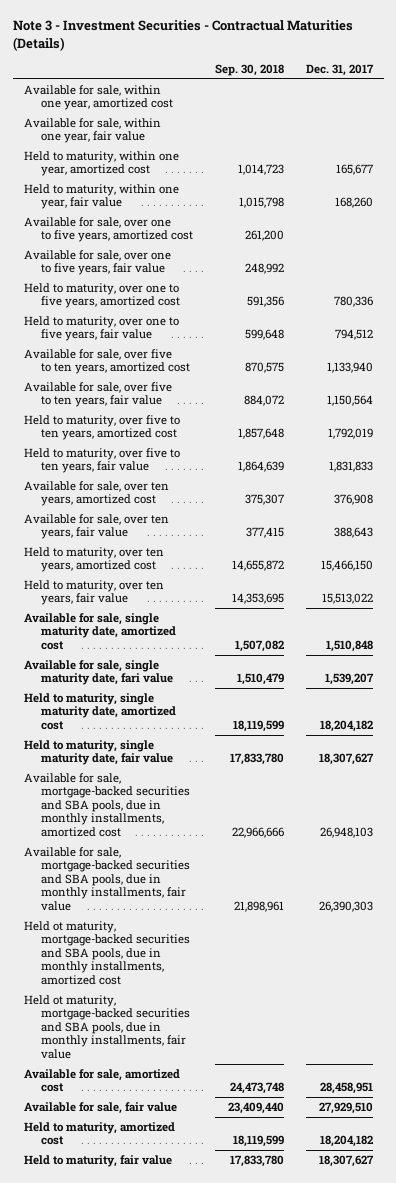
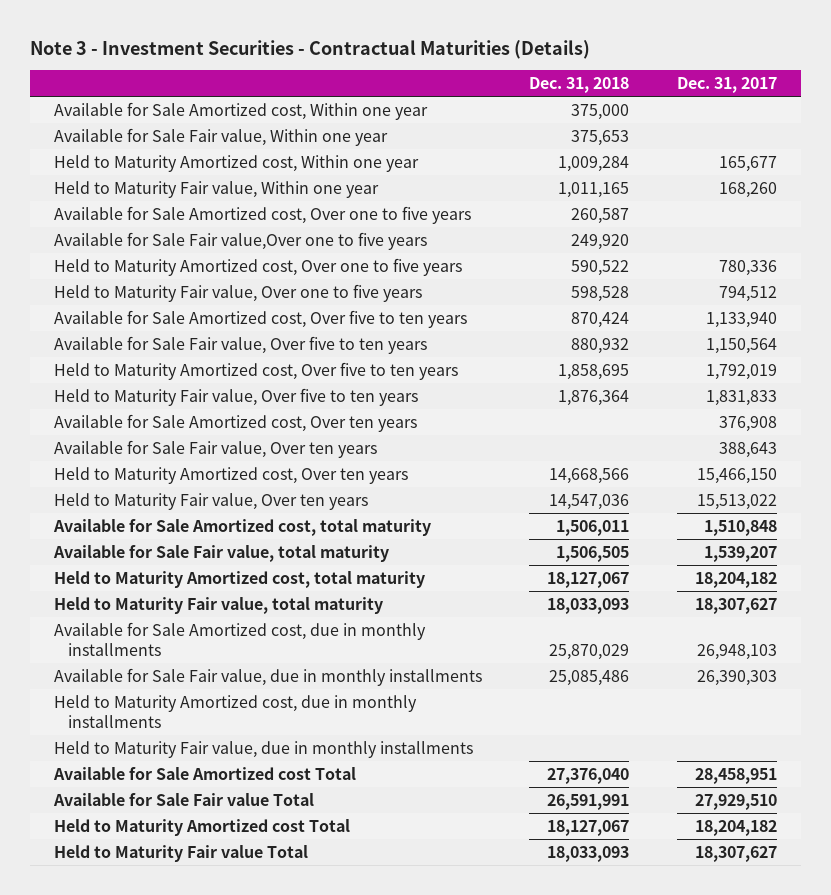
[214,64,284,77] Sep. 30, 2018 -> none
none -> [529,77,630,94] Dec. 31, 2018
[23,84,173,111] Available for sale, within one year, amortized cost -> [53,101,428,120] Available for Sale Amortized cost, Within one year
[23,117,161,144] Available for sale, within one year, fair value -> [53,127,388,146] Available for Sale Fair value, Within one year
[23,150,179,177] Held to maturity, within one year, amortized cost -> [53,154,419,172] Held to Maturity Amortized cost, Within one year
[23,183,179,210] Held to maturity, within one year, fair value -> [53,180,379,198] Held to Maturity Fair value, Within one year
[23,216,193,243] Available for sale, over one to five years, amortized cost -> [53,205,471,224] Available for Sale Amortized cost, Over one to five years
[23,249,171,276] Available for sale, over one to five years, fair value -> [53,231,427,250] Available for Sale Fair value,Over one to five years
[23,282,180,309] Held to maturity, over one to five years, amortized cost -> [53,257,462,276] Held to Maturity Amortized cost, Over one to five years
[23,315,179,342] Held to maturity, over one to five years, fair value -> [53,283,422,302] Held to Maturity Fair value, Over one to five years
[23,348,190,375] Available for sale, over five to ten years, amortized cost -> [53,309,467,328] Available for Sale Amortized cost, Over five to ten years
[23,381,172,408] Available for sale, over five to ten years, fair value -> [53,335,427,354] Available for Sale Fair value, Over five to ten years
[23,414,180,441] Held to maturity, over five to ten years, amortized cost -> [53,361,458,380] Held to Maturity Amortized cost, Over five to ten years
[23,447,180,474] Held to maturity, over five to ten years, fair value -> [53,387,418,406] Held to Maturity Fair value, Over five to ten years
[23,480,169,507] Available for sale, over ten years, amortized cost -> [53,413,417,432] Available for Sale Amortized cost, Over ten years
[23,513,169,540] Available for sale, over ten years, fair value -> [53,439,377,458] Available for Sale Fair value, Over ten years
[23,546,164,573] Held to maturity, over ten years, amortized cost -> [53,466,408,484] Held to Maturity Amortized cost, Over ten years
[23,579,164,606] Held to maturity, over ten years, fair value -> [53,492,368,510] Held to Maturity Fair value, Over ten years
[23,612,176,650] Available for sale, single maturity date, amortized cost -> [52,518,431,536] Available for Sale Amortized cost, total maturity
[23,659,173,686] Available for sale, single maturity date, fari value -> [52,544,389,562] Available for Sale Fair value, total maturity
[23,692,176,730] Held to maturity, single maturity date, amortized cost -> [53,570,425,588] Held to Maturity Amortized cost, total maturity
[23,739,173,766] Held to maturity, single maturity date, fair value -> [53,596,383,614] Held to Maturity Fair value, total maturity
[23,772,190,837] Available for sale, mortgage-backed securities and SBA pools, due in monthly installments, amortized cost -> [53,621,426,656] Available for Sale Amortized cost, due in monthly installments
[23,846,190,911] Available for sale, mortgage-backed securities and SBA pools, due in monthly installments, fair value -> [53,667,482,686] Available for Sale Fair value, due in monthly installments
[23,920,190,985] Held ot maturity, mortgage-backed securities and SBA pools, due in monthly installments, amortized cost -> [53,694,417,728] Held to Maturity Amortized cost, due in monthly installments
[23,994,190,1059] Held ot maturity, mortgage-backed securities and SBA pools, due in monthly installments, fair value -> [53,740,473,758] Held to Maturity Fair value, due in monthly installments
[23,1068,180,1093] Available for sale, amortized cost -> [52,766,356,780] Available for Sale Amortized cost Total
[23,1101,177,1114] Available for sale, fair value -> [52,792,314,806] Available for Sale Fair value Total
[23,1121,175,1146] Held to maturity, amortized cost -> [53,818,350,836] Held to Maturity Amortized cost Total
[23,1154,172,1167] Held to maturity, fair value -> [53,844,308,862] Held to Maturity Fair value Total

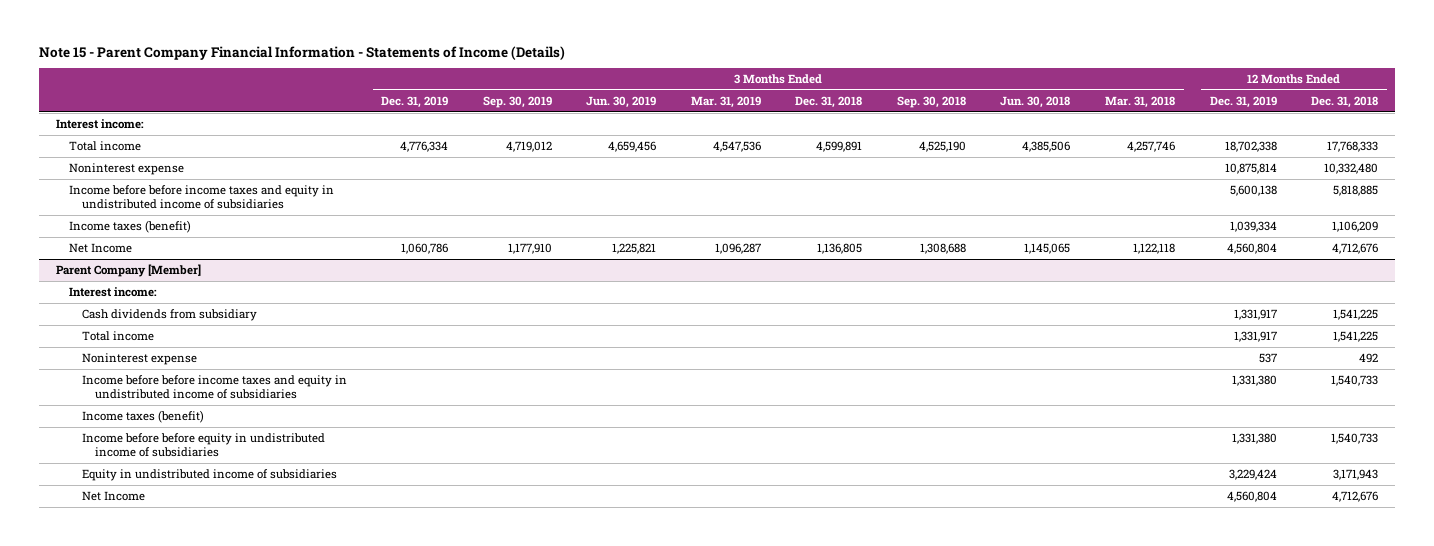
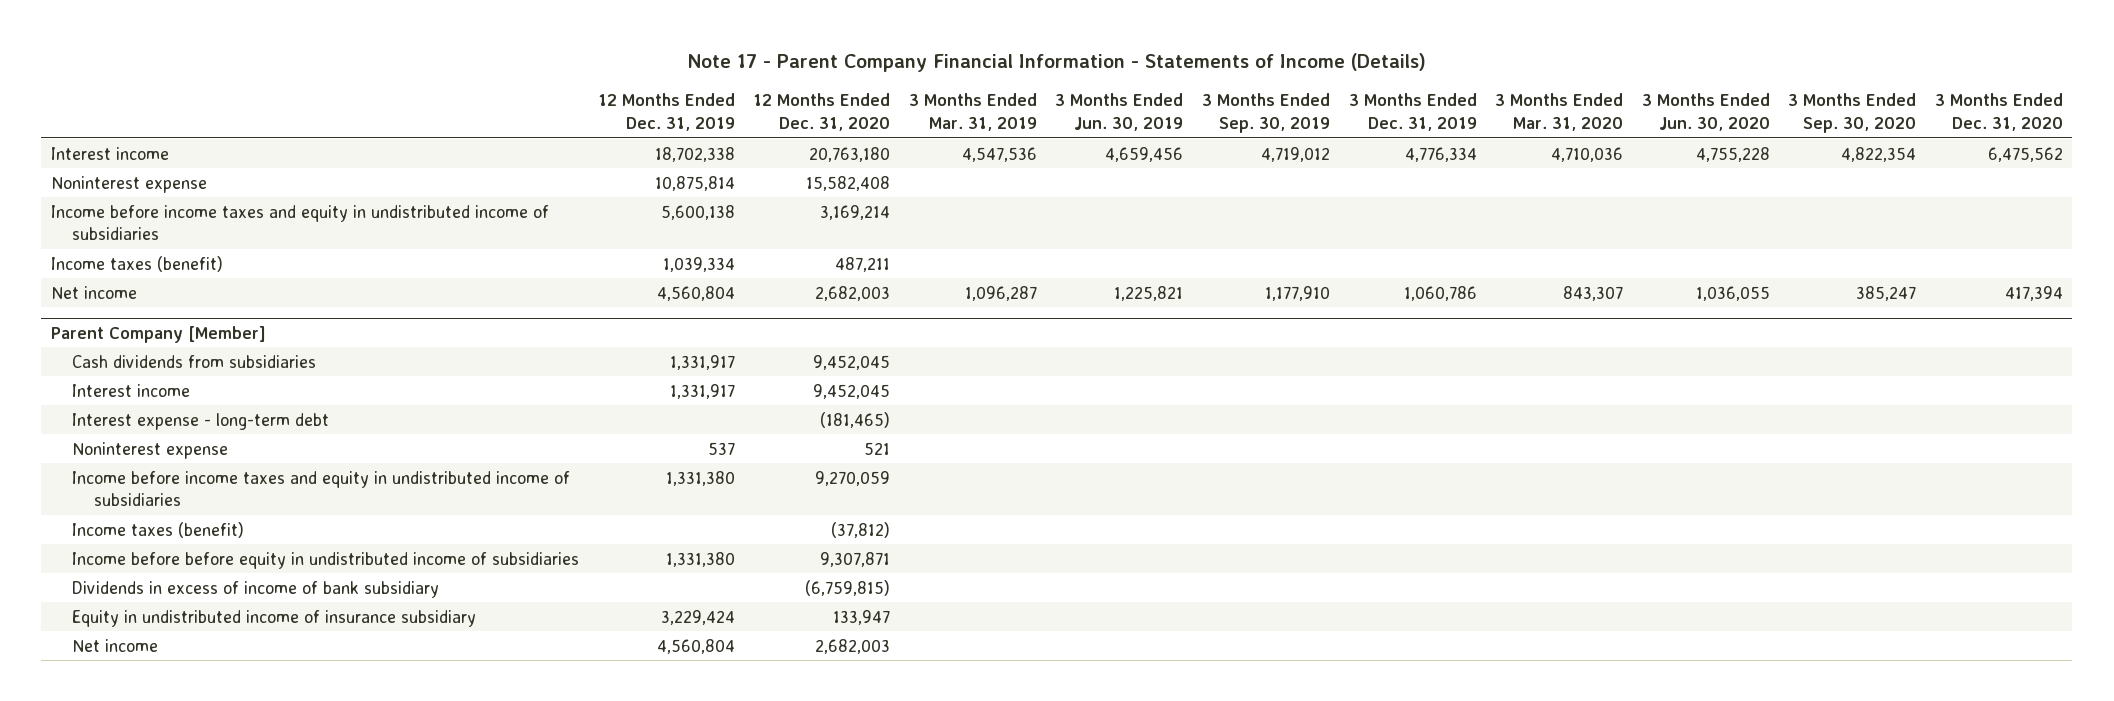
[38,45,565,60] Note 15 - Parent Company Financial Information - Statements of Income (Details) -> [686,53,1426,73] Note 17 - Parent Company Financial Information - Statements of Income (Details)
[795,96,863,109] Dec. 31, 2018 -> none
[896,96,966,109] Sep. 30, 2018 -> none
[1000,96,1071,109] Jun. 30, 2018 -> none
[1104,96,1175,109] Mar. 31, 2018 -> none
[1311,96,1379,109] Dec. 31, 2018 -> none
none -> [753,93,891,131] 12 Months Ended Dec. 31, 2020
none -> [1495,93,1624,131] 3 Months Ended Mar. 31, 2020
none -> [1641,93,1770,131] 3 Months Ended Jun. 30, 2020
none -> [1788,93,1917,133] 3 Months Ended Sep. 30, 2020
none -> [1934,93,2063,131] 3 Months Ended Dec. 31, 2020
[55,119,144,130] Interest income: -> none
[68,141,141,152] Total income -> [50,146,169,160] Interest income
[68,185,334,209] Income before before income taxes and equity in undistributed income of subsidiaries -> [50,204,549,240] Income before income taxes and equity in undistributed income of subsidiaries
[68,243,132,254] Net Income -> [50,285,137,299] Net income
[68,287,157,298] Interest income: -> none
[81,309,257,322] Cash dividends from subsidiary -> [72,354,317,368] Cash dividends from subsidiaries
[81,331,154,342] Total income -> [72,383,191,397] Interest income
none -> [72,412,330,430] Interest expense - long-term debt
[81,375,347,399] Income before before income taxes and equity in undistributed income of subsidiaries -> [72,470,571,506] Income before income taxes and equity in undistributed income of subsidiaries
none -> [72,580,440,598] Dividends in excess of income of bank subsidiary
[81,469,337,482] Equity in undistributed income of subsidiaries -> [72,609,477,627] Equity in undistributed income of insurance subsidiary
[81,491,145,502] Net Income -> [72,638,159,652] Net income

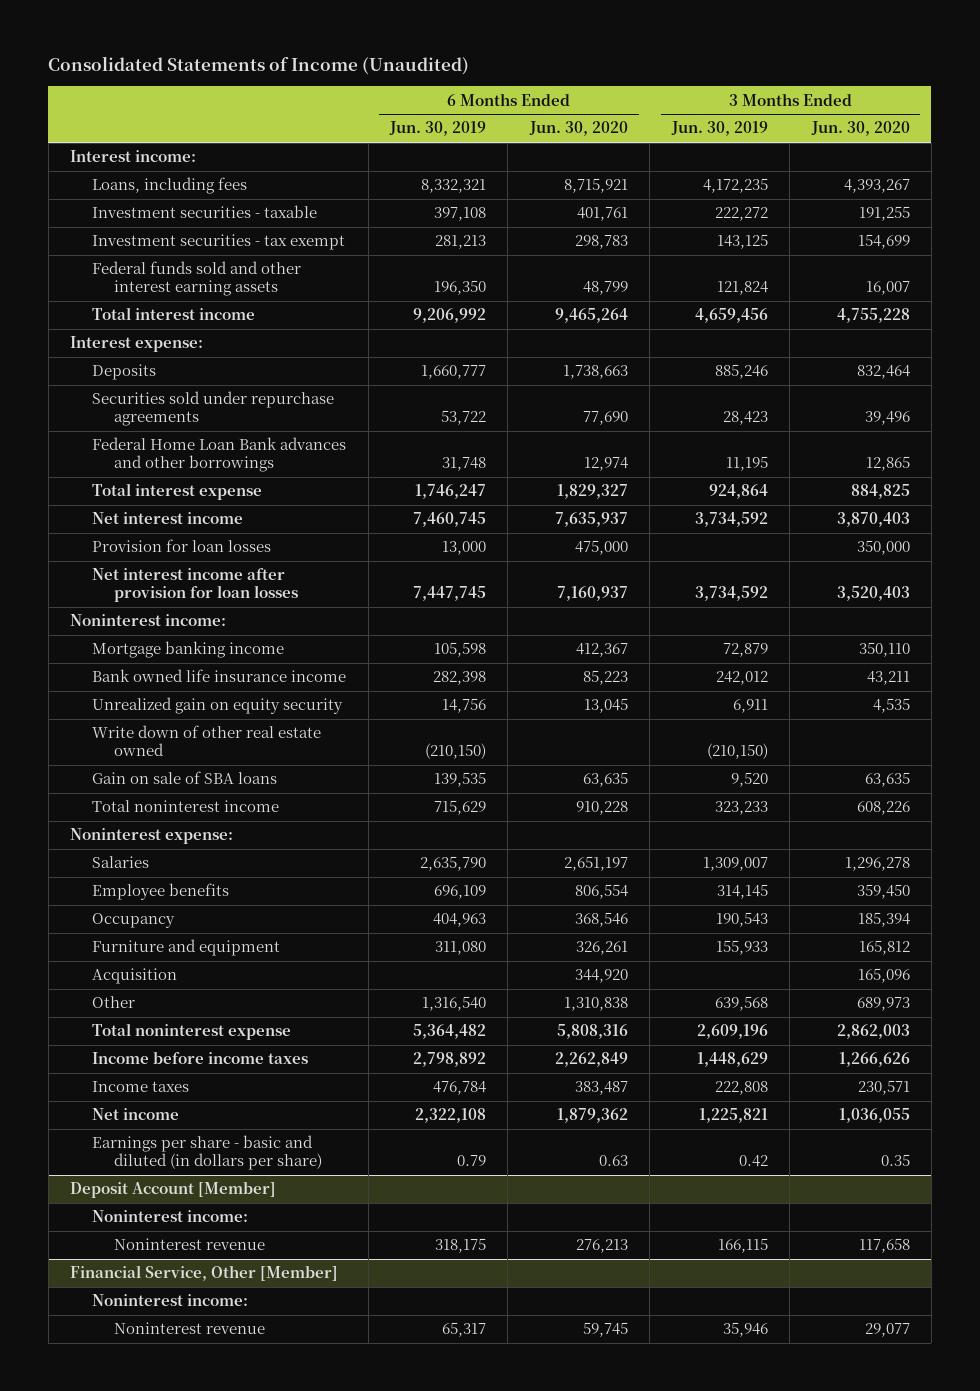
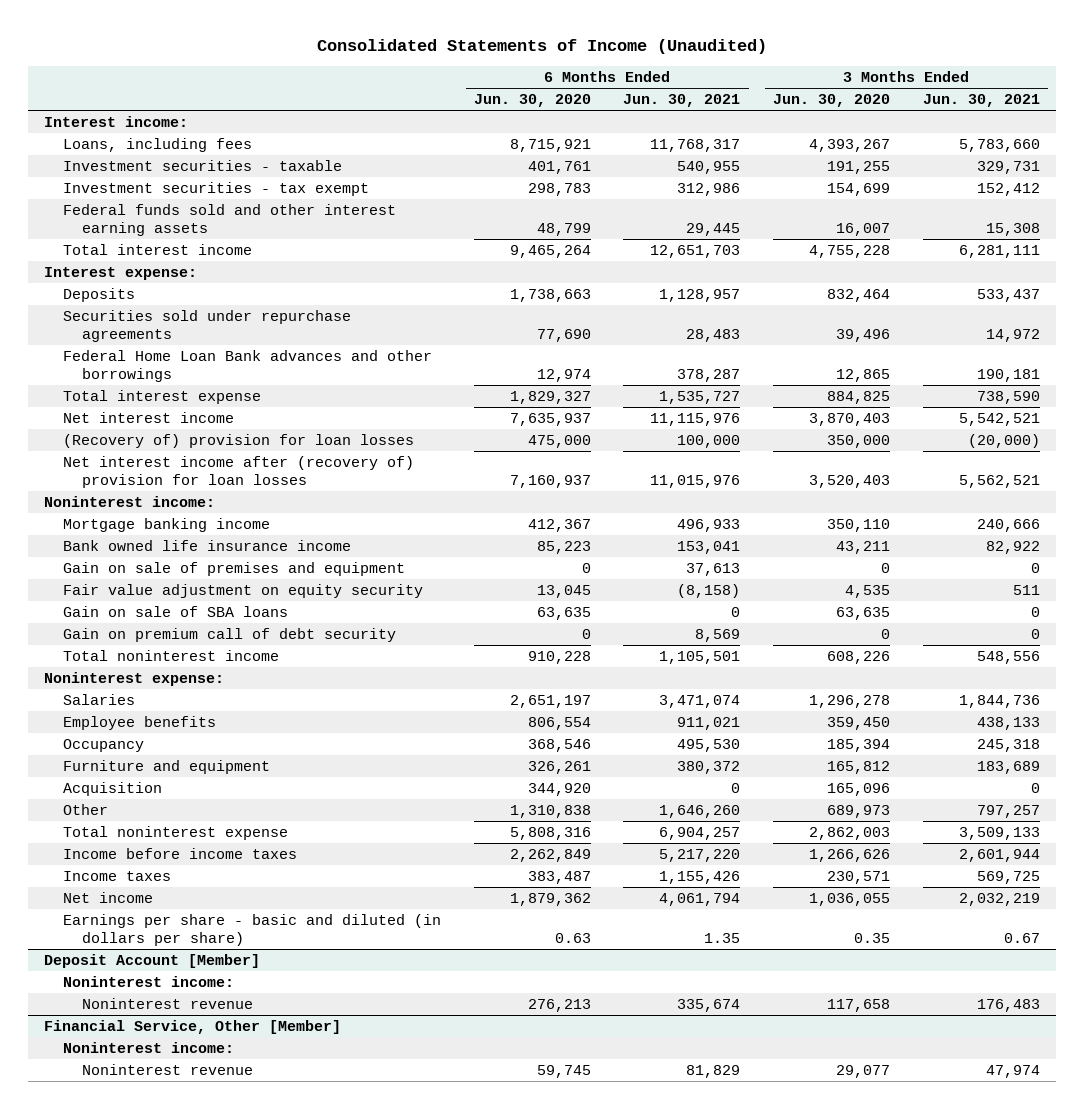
[389,121,487,137] Jun. 30, 2019 -> none
[670,121,768,137] Jun. 30, 2019 -> none
none -> [623,94,741,108] Jun. 30, 2021
none -> [922,94,1040,108] Jun. 30, 2021
[92,539,272,553] Provision for loan losses -> [63,433,415,448] (Recovery of) provision for loan losses
[92,568,299,603] Net interest income after provision for loan losses -> [63,455,415,489] Net interest income after (recovery of) provision for loan losses
[92,725,322,757] Write down of other real estate owned -> none
none -> [63,561,406,576] Gain on sale of premises and equipment
[92,697,344,715] Unrealized gain on equity security -> [63,583,424,598] Fair value adjustment on equity security
none -> [63,627,397,642] Gain on premium call of debt security

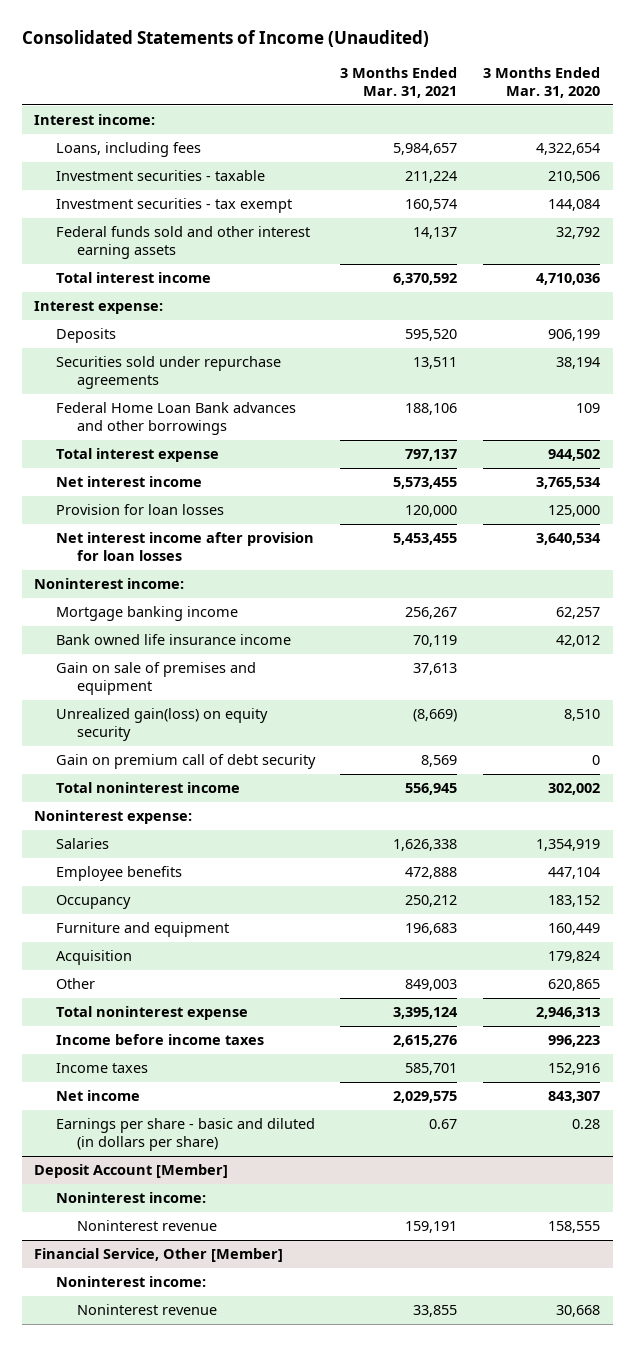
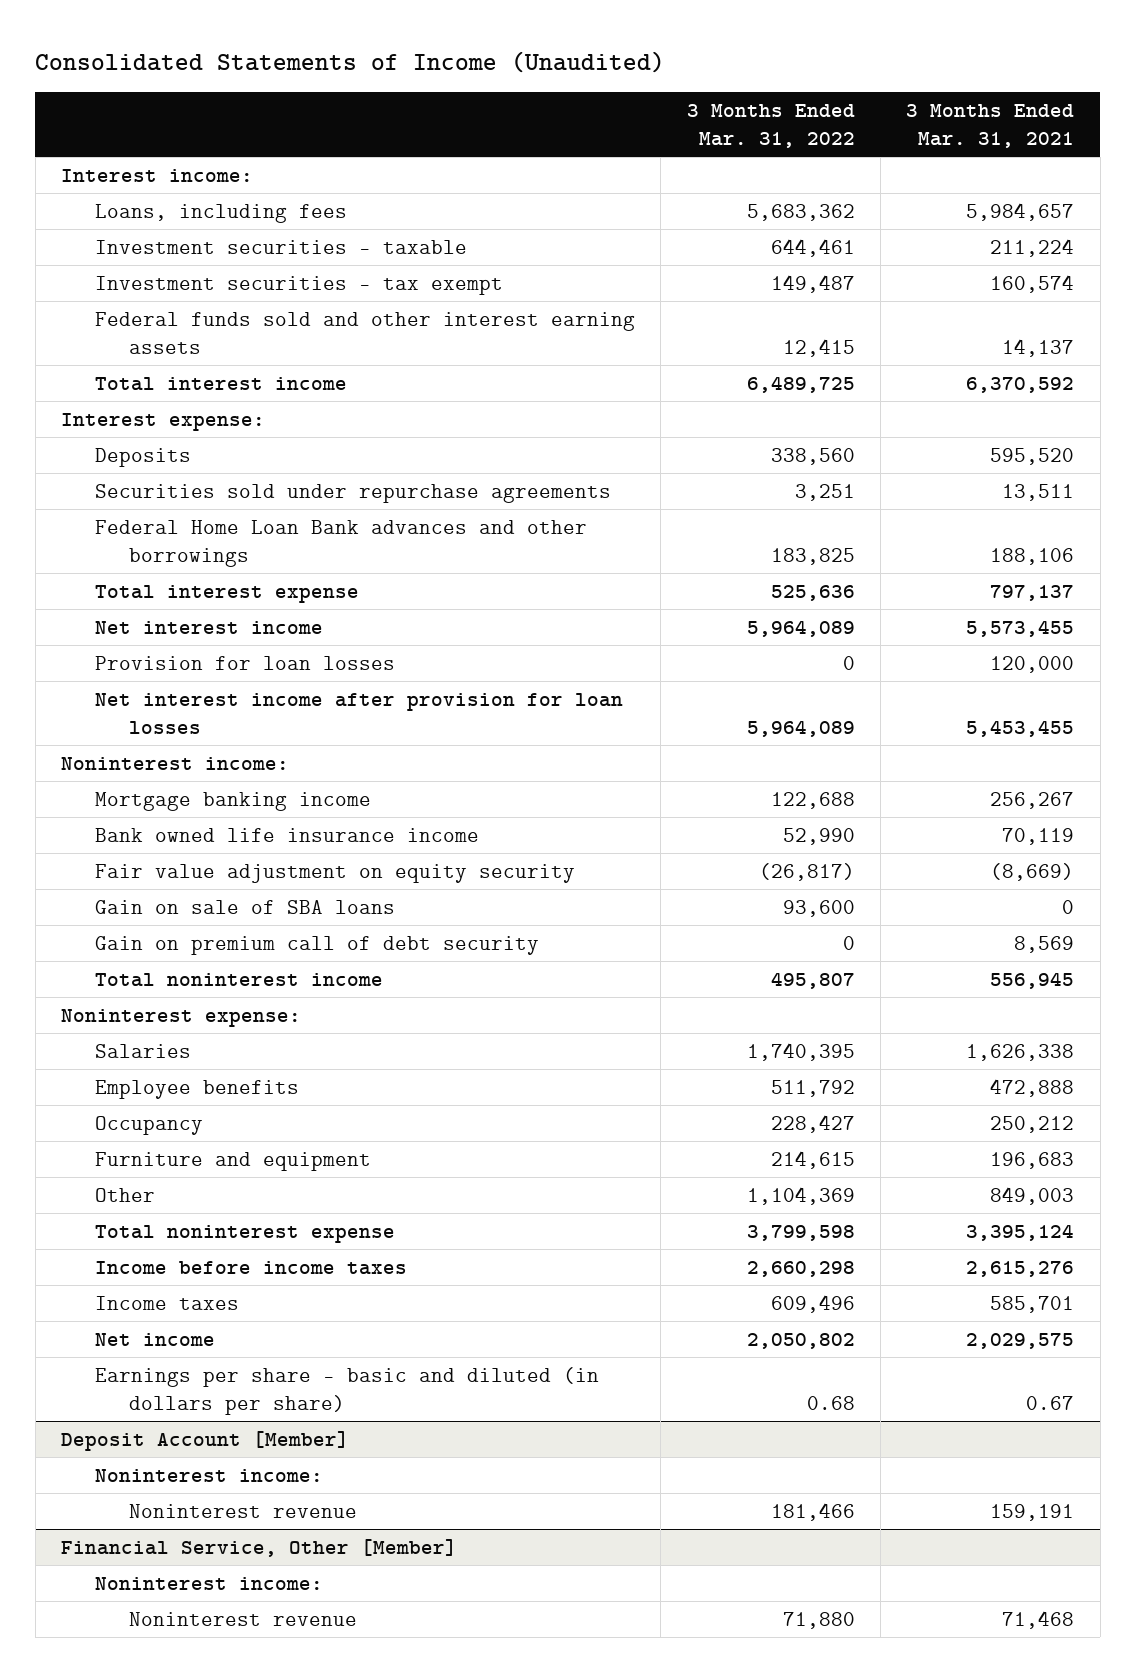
[482,67,600,99] 3 Months Ended Mar. 31, 2020 -> none
none -> [686,103,855,148] 3 Months Ended Mar. 31, 2022
[55,662,256,696] Gain on sale of premises and equipment -> none
[55,708,268,742] Unrealized gain(loss) on equity security -> [95,863,576,883] Fair value adjustment on equity security
none -> [95,899,396,914] Gain on sale of SBA loans
[55,950,132,966] Acquisition -> none
[413,1305,458,1318] 33,855 -> [1002,1610,1075,1629] 71,468

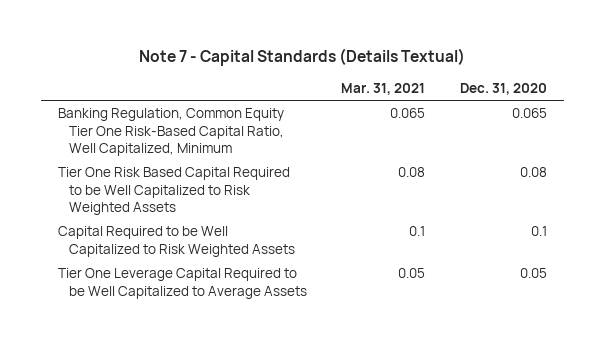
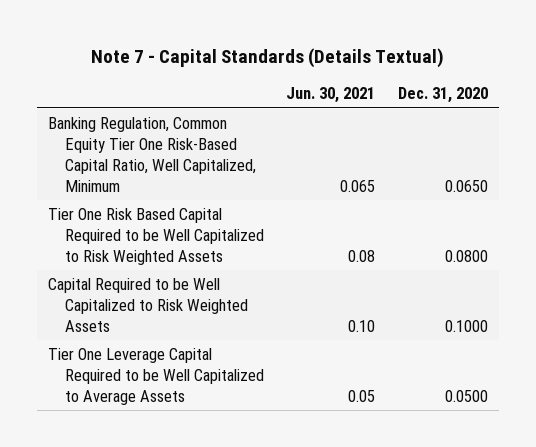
[341,82,426,95] Mar. 31, 2021 -> none
none -> [286,87,376,104] Jun. 30, 2021
[511,108,547,119] 0.065 -> [444,179,488,192] 0.0650
[519,167,547,178] 0.08 -> [444,249,488,262] 0.0800
[530,226,547,237] 0.1 -> [444,319,488,332] 0.1000
[519,268,547,279] 0.05 -> [444,389,488,402] 0.0500

